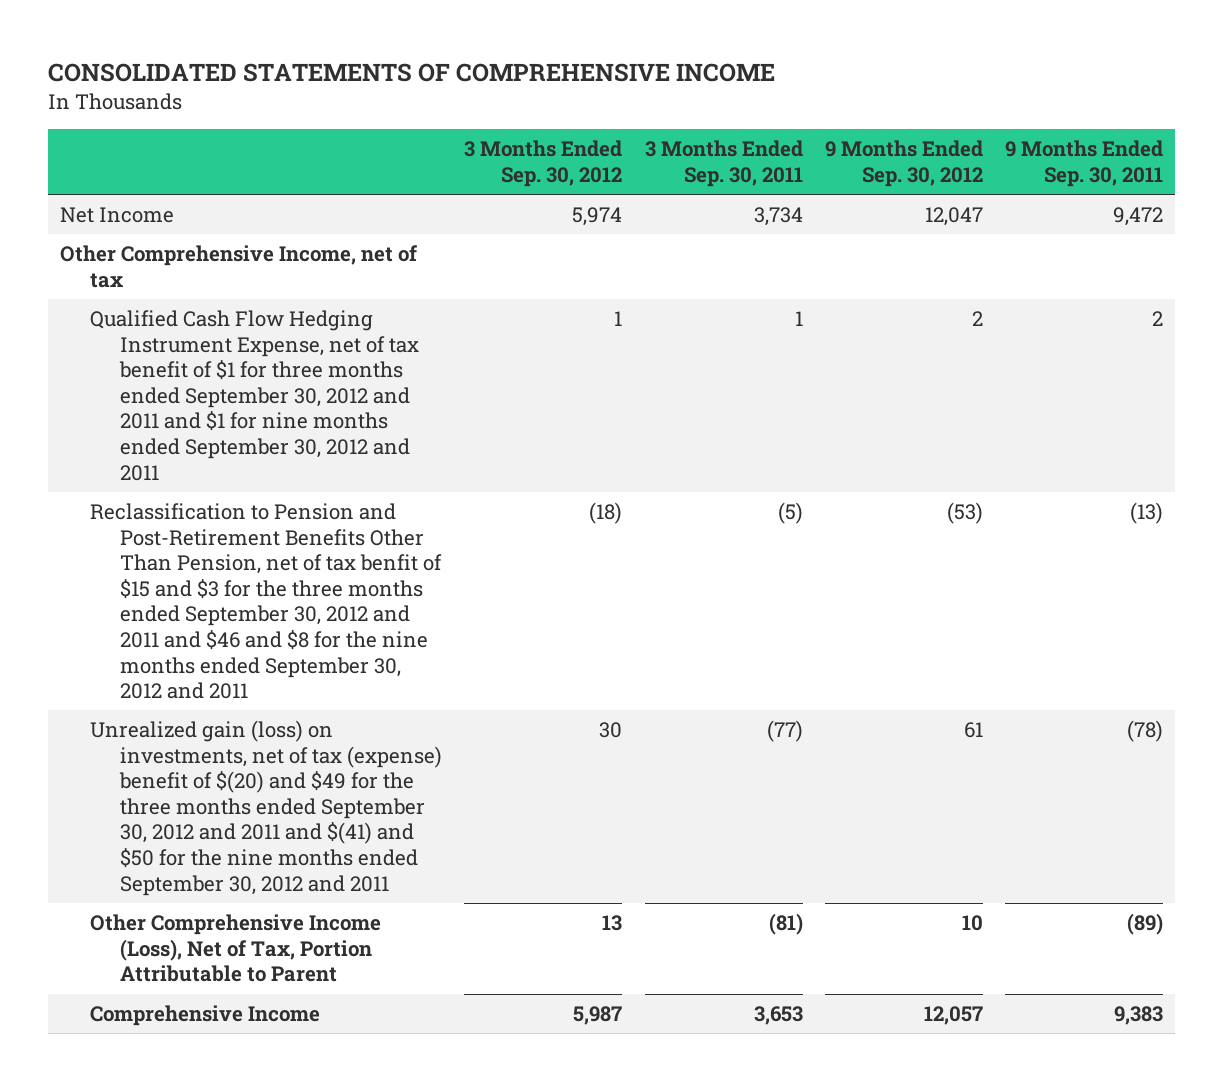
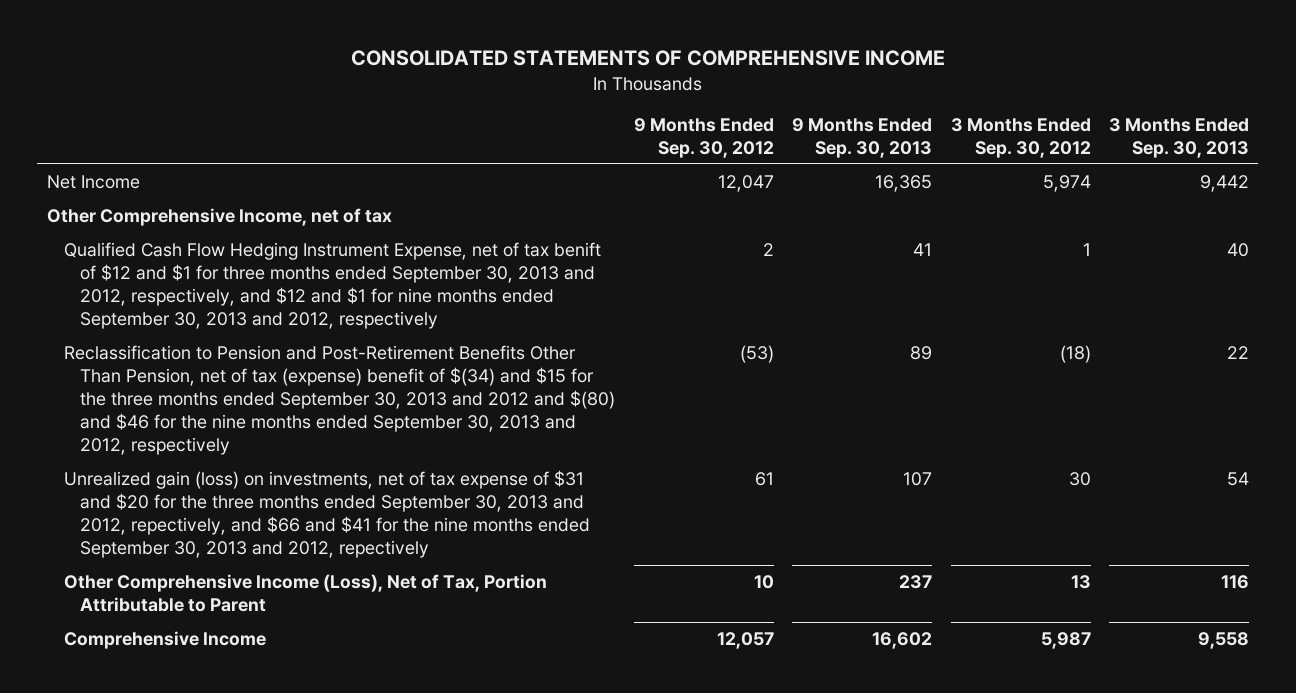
[644,140,803,188] 3 Months Ended Sep. 30, 2011 -> none
[1005,140,1164,188] 9 Months Ended Sep. 30, 2011 -> none
none -> [792,117,933,158] 9 Months Ended Sep. 30, 2013
none -> [1109,117,1250,158] 3 Months Ended Sep. 30, 2013
[89,310,420,481] Qualified Cash Flow Hedging Instrument Expense, net of tax benefit of $1 for three months ended September 30, 2012 and 2011 and $1 for nine months ended September 30, 2012 and 2011 -> [63,242,601,330] Qualified Cash Flow Hedging Instrument Expense, net of tax benift of $12 and $1 for three months ended September 30, 2013 and 2012, respectively, and $12 and $1 for nine months ended September 30, 2013 and 2012, respectively
[89,503,443,700] Reclassification to Pension and Post-Retirement Benefits Other Than Pension, net of tax benfit of $15 and $3 for the three months ended September 30, 2012 and 2011 and $46 and $8 for the nine months ended September 30, 2012 and 2011 -> [63,345,616,456] Reclassification to Pension and Post-Retirement Benefits Other Than Pension, net of tax (expense) benefit of $(34) and $15 for the three months ended September 30, 2013 and 2012 and $(80) and $46 for the nine months ended September 30, 2013 and 2012, respectively
[89,720,443,896] Unrealized gain (loss) on investments, net of tax (expense) benefit of $(20) and $49 for the three months ended September 30, 2012 and 2011 and $(41) and $50 for the nine months ended September 30, 2012 and 2011 -> [63,470,591,559] Unrealized gain (loss) on investments, net of tax expense of $31 and $20 for the three months ended September 30, 2013 and 2012, repectively, and $66 and $41 for the nine months ended September 30, 2013 and 2012, repectively

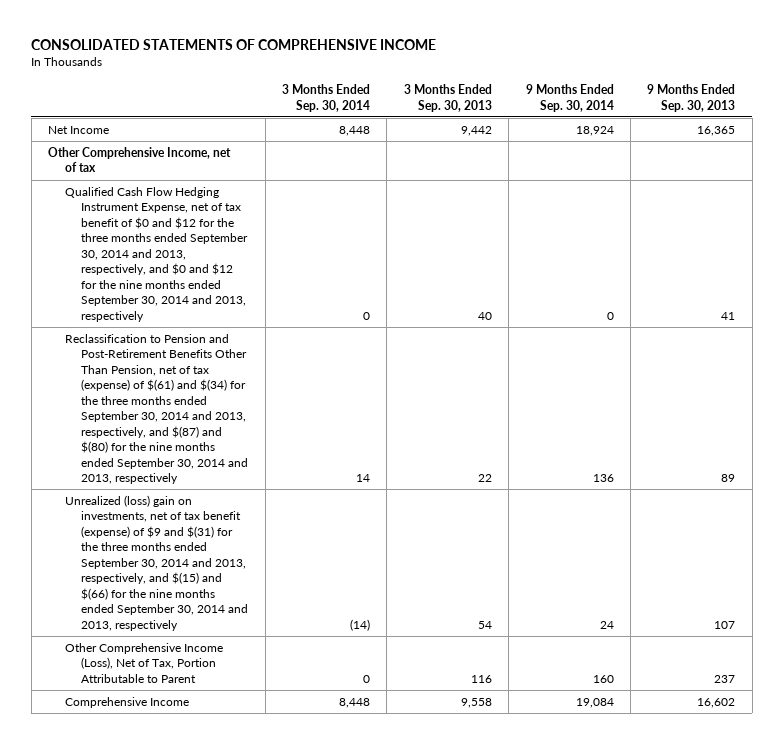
[633,117,774,158] 9 Months Ended Sep. 30, 2012 -> none
[950,117,1091,158] 3 Months Ended Sep. 30, 2012 -> none
none -> [282,84,371,112] 3 Months Ended Sep. 30, 2014
none -> [525,84,614,112] 9 Months Ended Sep. 30, 2014
[63,242,601,330] Qualified Cash Flow Hedging Instrument Expense, net of tax benift of $12 and $1 for three months ended September 30, 2013 and 2012, respectively, and $12 and $1 for nine months ended September 30, 2013 and 2012, respectively -> [64,186,249,322] Qualified Cash Flow Hedging Instrument Expense, net of tax benefit of $0 and $12 for the three months ended September 30, 2014 and 2013, respectively, and $0 and $12 for the nine months ended September 30, 2014 and 2013, respectively
[63,345,616,456] Reclassification to Pension and Post-Retirement Benefits Other Than Pension, net of tax (expense) benefit of $(34) and $15 for the three months ended September 30, 2013 and 2012 and $(80) and $46 for the nine months ended September 30, 2013 and 2012, respectively -> [64,333,249,485] Reclassification to Pension and Post-Retirement Benefits Other Than Pension, net of tax (expense) of $(61) and $(34) for the three months ended September 30, 2014 and 2013, respectively, and $(87) and $(80) for the nine months ended September 30, 2014 and 2013, respectively
[63,470,591,559] Unrealized gain (loss) on investments, net of tax expense of $31 and $20 for the three months ended September 30, 2013 and 2012, repectively, and $66 and $41 for the nine months ended September 30, 2013 and 2012, repectively -> [64,494,249,631] Unrealized (loss) gain on investments, net of tax benefit (expense) of $9 and $(31) for the three months ended September 30, 2014 and 2013, respectively, and $(15) and $(66) for the nine months ended September 30, 2014 and 2013, respectively

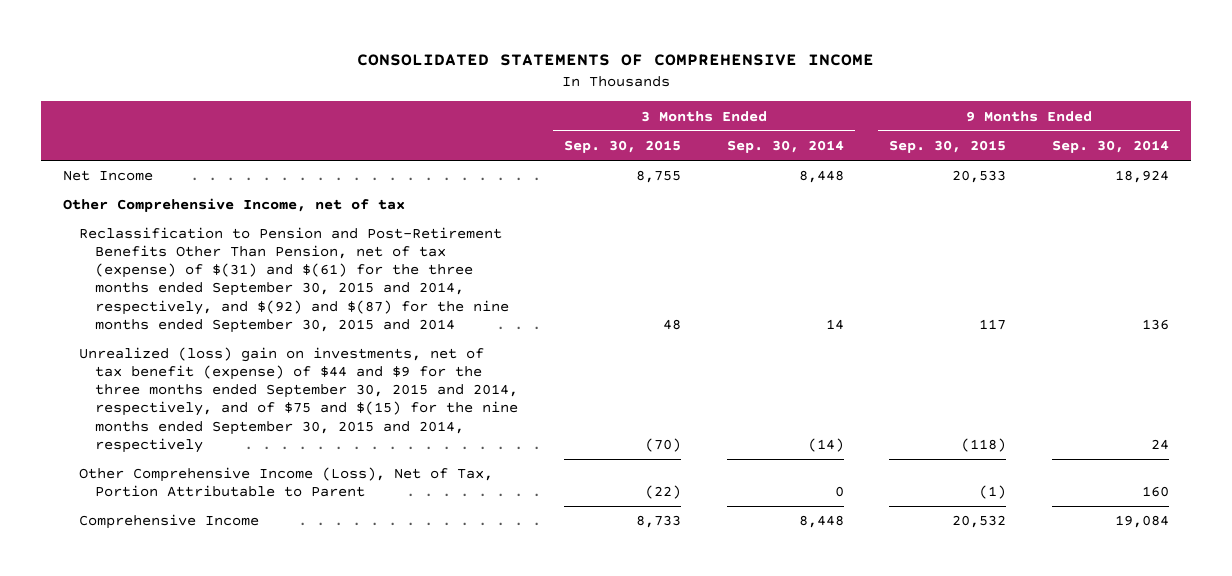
[403,84,492,112] 3 Months Ended Sep. 30, 2013 -> none
[647,84,736,112] 9 Months Ended Sep. 30, 2013 -> none
none -> [563,139,681,153] Sep. 30, 2015
none -> [889,139,1007,153] Sep. 30, 2015
[64,186,249,322] Qualified Cash Flow Hedging Instrument Expense, net of tax benefit of $0 and $12 for the three months ended September 30, 2014 and 2013, respectively, and $0 and $12 for the nine months ended September 30, 2014 and 2013, respectively -> none
[64,333,249,485] Reclassification to Pension and Post-Retirement Benefits Other Than Pension, net of tax (expense) of $(61) and $(34) for the three months ended September 30, 2014 and 2013, respectively, and $(87) and $(80) for the nine months ended September 30, 2014 and 2013, respectively -> [79,227,510,333] Reclassification to Pension and Post-Retirement Benefits Other Than Pension, net of tax (expense) of $(31) and $(61) for the three months ended September 30, 2015 and 2014, respectively, and $(92) and $(87) for the nine months ended September 30, 2015 and 2014
[64,494,249,631] Unrealized (loss) gain on investments, net of tax benefit (expense) of $9 and $(31) for the three months ended September 30, 2014 and 2013, respectively, and $(15) and $(66) for the nine months ended September 30, 2014 and 2013, respectively -> [79,347,519,453] Unrealized (loss) gain on investments, net of tax benefit (expense) of $44 and $9 for the three months ended September 30, 2015 and 2014, respectively, and of $75 and $(15) for the nine months ended September 30, 2015 and 2014, respectively

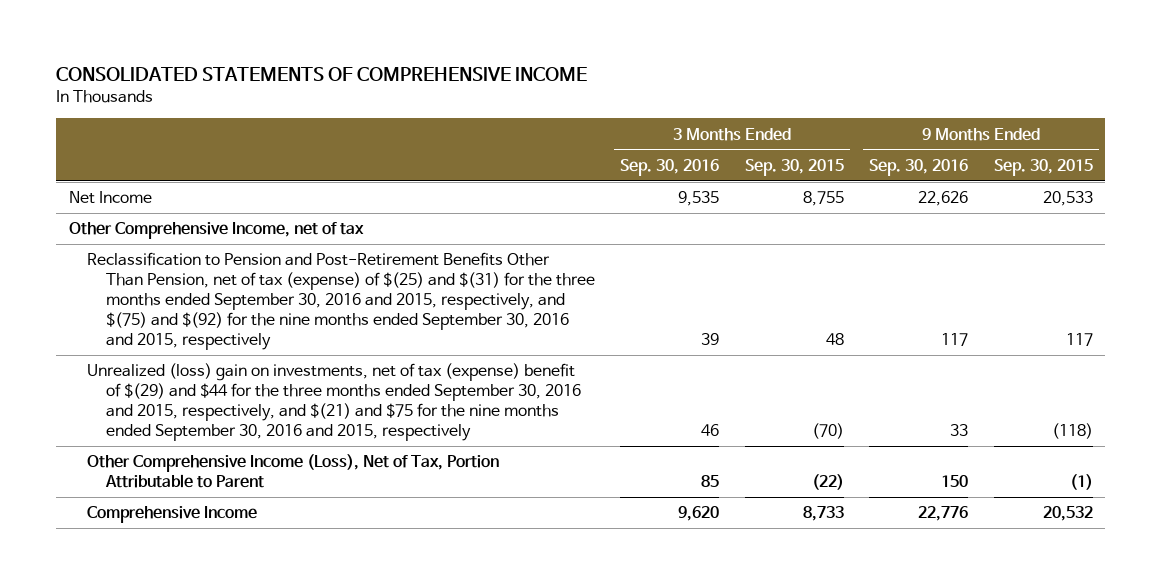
[726,139,844,153] Sep. 30, 2014 -> none
[1051,139,1169,153] Sep. 30, 2014 -> none
none -> [620,159,720,177] Sep. 30, 2016
none -> [869,159,969,177] Sep. 30, 2016
[79,227,510,333] Reclassification to Pension and Post-Retirement Benefits Other Than Pension, net of tax (expense) of $(31) and $(61) for the three months ended September 30, 2015 and 2014, respectively, and $(92) and $(87) for the nine months ended September 30, 2015 and 2014 -> [87,252,596,351] Reclassification to Pension and Post-Retirement Benefits Other Than Pension, net of tax (expense) of $(25) and $(31) for the three months ended September 30, 2016 and 2015, respectively, and $(75) and $(92) for the nine months ended September 30, 2016 and 2015, respectively
[79,347,519,453] Unrealized (loss) gain on investments, net of tax benefit (expense) of $44 and $9 for the three months ended September 30, 2015 and 2014, respectively, and of $75 and $(15) for the nine months ended September 30, 2015 and 2014, respectively -> [87,363,582,442] Unrealized (loss) gain on investments, net of tax (expense) benefit of $(29) and $44 for the three months ended September 30, 2016 and 2015, respectively, and $(21) and $75 for the nine months ended September 30, 2016 and 2015, respectively

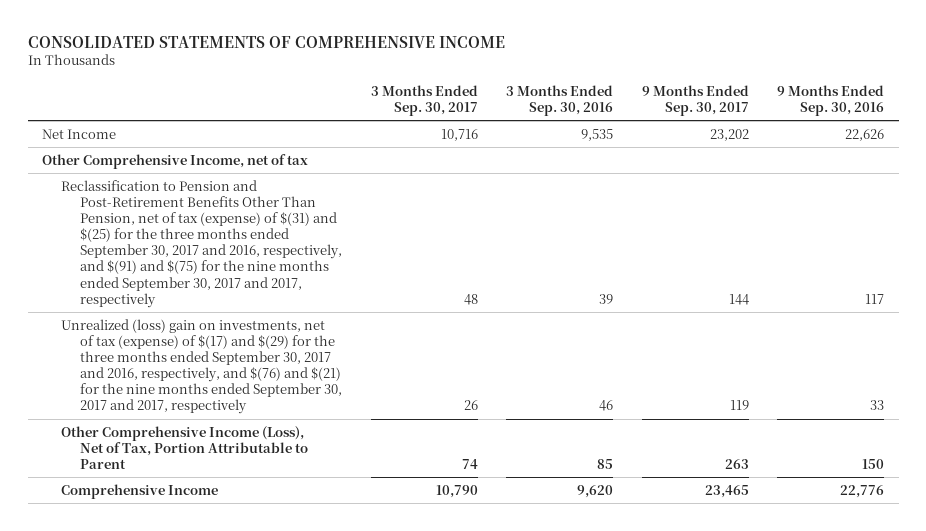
[744,159,844,177] Sep. 30, 2015 -> none
[993,159,1093,177] Sep. 30, 2015 -> none
none -> [370,84,478,117] 3 Months Ended Sep. 30, 2017
none -> [641,84,749,117] 9 Months Ended Sep. 30, 2017
[87,252,596,351] Reclassification to Pension and Post-Retirement Benefits Other Than Pension, net of tax (expense) of $(25) and $(31) for the three months ended September 30, 2016 and 2015, respectively, and $(75) and $(92) for the nine months ended September 30, 2016 and 2015, respectively -> [61,179,343,308] Reclassification to Pension and Post-Retirement Benefits Other Than Pension, net of tax (expense) of $(31) and $(25) for the three months ended September 30, 2017 and 2016, respectively, and $(91) and $(75) for the nine months ended September 30, 2017 and 2017, respectively
[87,363,582,442] Unrealized (loss) gain on investments, net of tax (expense) benefit of $(29) and $44 for the three months ended September 30, 2016 and 2015, respectively, and $(21) and $75 for the nine months ended September 30, 2016 and 2015, respectively -> [61,318,343,415] Unrealized (loss) gain on investments, net of tax (expense) of $(17) and $(29) for the three months ended September 30, 2017 and 2016, respectively, and $(76) and $(21) for the nine months ended September 30, 2017 and 2017, respectively

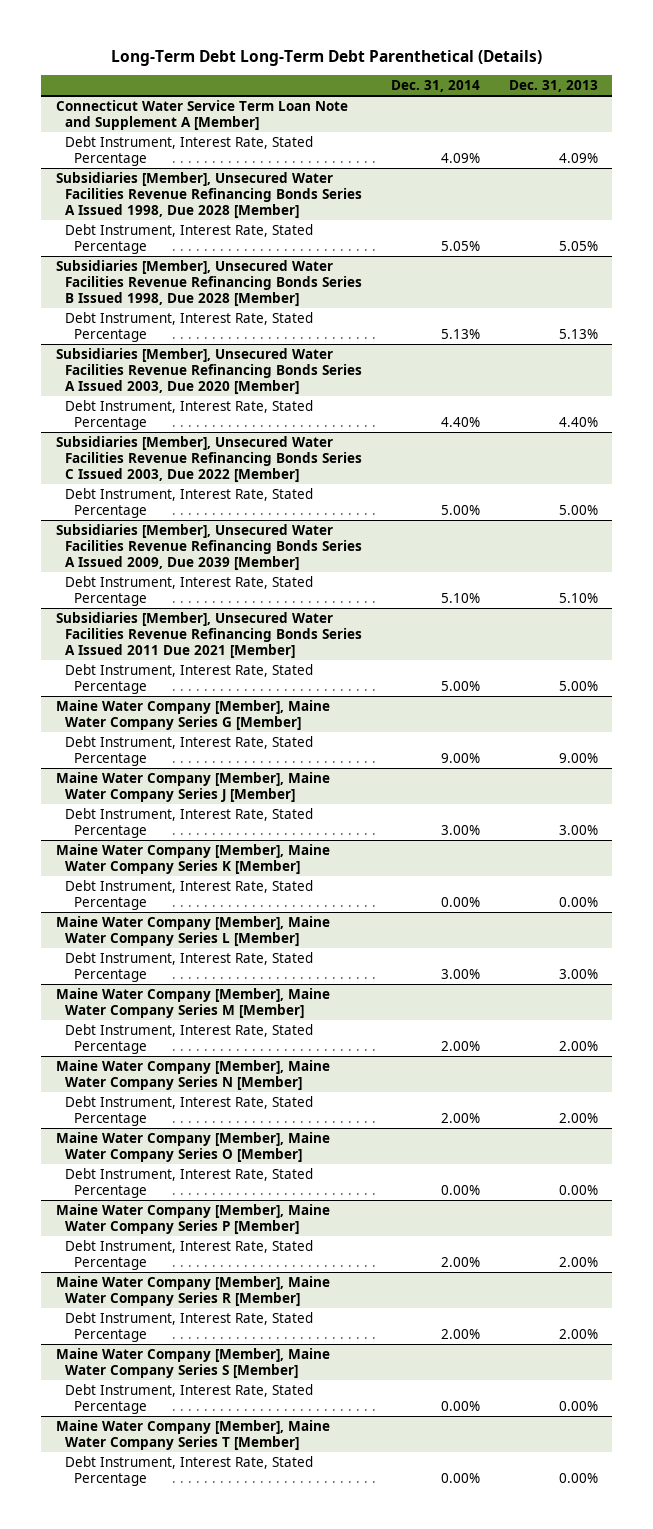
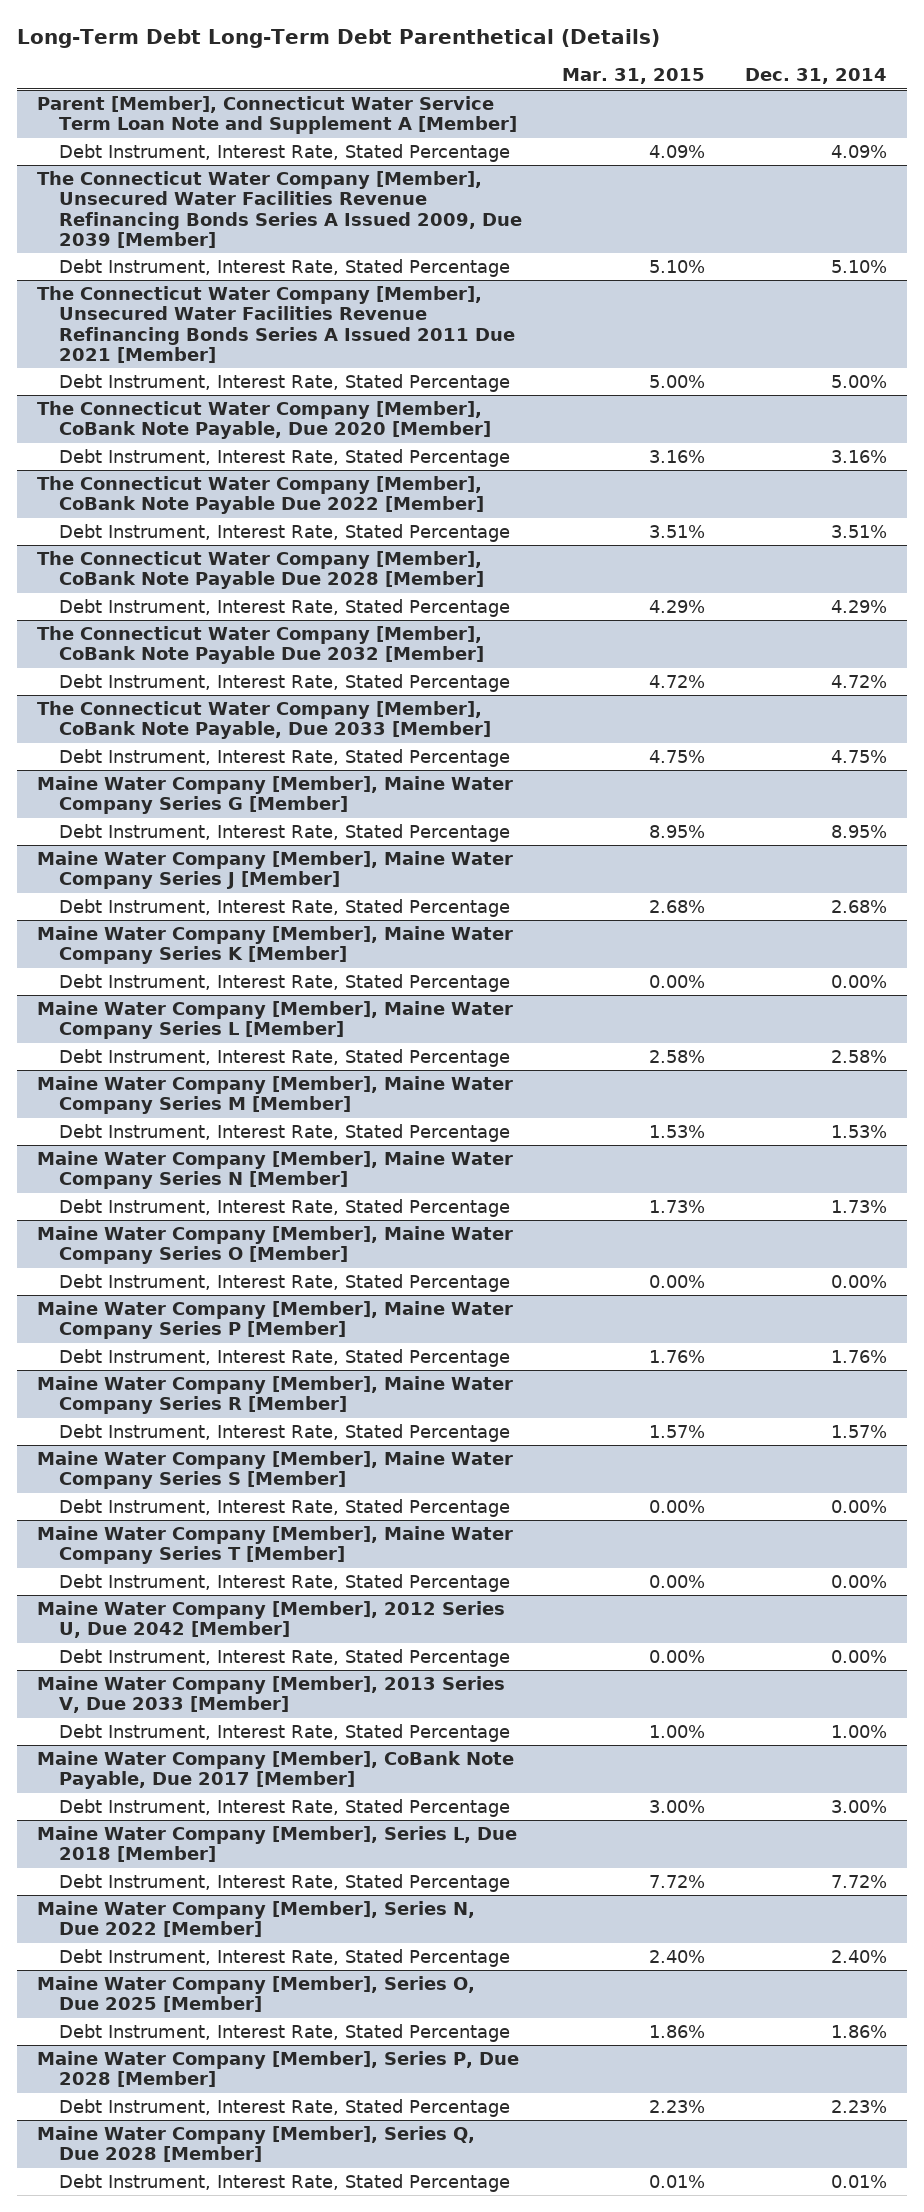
[508,79,598,92] Dec. 31, 2013 -> none
none -> [561,68,705,85] Mar. 31, 2015
[55,99,348,130] Connecticut Water Service Term Loan Note and Supplement A [Member] -> [37,95,517,135] Parent [Member], Connecticut Water Service Term Loan Note and Supplement A [Member]
[55,171,362,218] Subsidiaries [Member], Unsecured Water Facilities Revenue Refinancing Bonds Series A Issued 1998, Due 2028 [Member] -> none
[64,223,313,254] Debt Instrument, Interest Rate, Stated Percentage -> none
[55,259,362,306] Subsidiaries [Member], Unsecured Water Facilities Revenue Refinancing Bonds Series B Issued 1998, Due 2028 [Member] -> none
[64,311,313,342] Debt Instrument, Interest Rate, Stated Percentage -> none
[55,347,362,394] Subsidiaries [Member], Unsecured Water Facilities Revenue Refinancing Bonds Series A Issued 2003, Due 2020 [Member] -> none
[64,399,313,430] Debt Instrument, Interest Rate, Stated Percentage -> none
[55,435,362,482] Subsidiaries [Member], Unsecured Water Facilities Revenue Refinancing Bonds Series C Issued 2003, Due 2022 [Member] -> none
[64,487,313,518] Debt Instrument, Interest Rate, Stated Percentage -> none
[55,523,362,570] Subsidiaries [Member], Unsecured Water Facilities Revenue Refinancing Bonds Series A Issued 2009, Due 2039 [Member] -> [37,170,522,249] The Connecticut Water Company [Member], Unsecured Water Facilities Revenue Refinancing Bonds Series A Issued 2009, Due 2039 [Member]
[55,611,362,658] Subsidiaries [Member], Unsecured Water Facilities Revenue Refinancing Bonds Series A Issued 2011 Due 2021 [Member] -> [37,285,515,364] The Connecticut Water Company [Member], Unsecured Water Facilities Revenue Refinancing Bonds Series A Issued 2011 Due 2021 [Member]
none -> [37,400,491,440] The Connecticut Water Company [Member], CoBank Note Payable, Due 2020 [Member]
none -> [58,448,510,467] Debt Instrument, Interest Rate, Stated Percentage
none -> [37,475,484,515] The Connecticut Water Company [Member], CoBank Note Payable Due 2022 [Member]
none -> [58,523,510,542] Debt Instrument, Interest Rate, Stated Percentage
none -> [37,550,484,590] The Connecticut Water Company [Member], CoBank Note Payable Due 2028 [Member]
none -> [58,598,510,617] Debt Instrument, Interest Rate, Stated Percentage
none -> [37,625,484,665] The Connecticut Water Company [Member], CoBank Note Payable Due 2032 [Member]
none -> [58,673,510,692] Debt Instrument, Interest Rate, Stated Percentage
none -> [37,700,491,740] The Connecticut Water Company [Member], CoBank Note Payable, Due 2033 [Member]
none -> [58,748,510,767] Debt Instrument, Interest Rate, Stated Percentage
[440,752,480,763] 9.00% -> [830,824,887,838] 8.95%
[440,824,480,835] 3.00% -> [830,899,887,913] 2.68%
[440,968,480,979] 3.00% -> [830,1049,887,1063] 2.58%
[440,1040,480,1051] 2.00% -> [830,1124,887,1138] 1.53%
[440,1112,480,1123] 2.00% -> [830,1199,887,1213] 1.73%
[440,1256,480,1267] 2.00% -> [830,1349,887,1363] 1.76%
[440,1328,480,1339] 2.00% -> [830,1424,887,1438] 1.57%
none -> [37,1600,506,1639] Maine Water Company [Member], 2012 Series U, Due 2042 [Member]
none -> [58,1648,510,1667] Debt Instrument, Interest Rate, Stated Percentage
none -> [37,1675,506,1714] Maine Water Company [Member], 2013 Series V, Due 2033 [Member]
none -> [58,1723,510,1742] Debt Instrument, Interest Rate, Stated Percentage
none -> [37,1750,515,1790] Maine Water Company [Member], CoBank Note Payable, Due 2017 [Member]
none -> [58,1798,510,1817] Debt Instrument, Interest Rate, Stated Percentage
none -> [37,1825,518,1863] Maine Water Company [Member], Series L, Due 2018 [Member]
none -> [58,1873,510,1892] Debt Instrument, Interest Rate, Stated Percentage
none -> [37,1900,476,1938] Maine Water Company [Member], Series N, Due 2022 [Member]
none -> [58,1948,510,1967] Debt Instrument, Interest Rate, Stated Percentage
none -> [37,1975,476,2013] Maine Water Company [Member], Series O, Due 2025 [Member]
none -> [58,2023,510,2042] Debt Instrument, Interest Rate, Stated Percentage
none -> [37,2050,520,2088] Maine Water Company [Member], Series P, Due 2028 [Member]
none -> [58,2098,510,2117] Debt Instrument, Interest Rate, Stated Percentage
none -> [37,2125,476,2163] Maine Water Company [Member], Series Q, Due 2028 [Member]
none -> [58,2173,510,2192] Debt Instrument, Interest Rate, Stated Percentage

